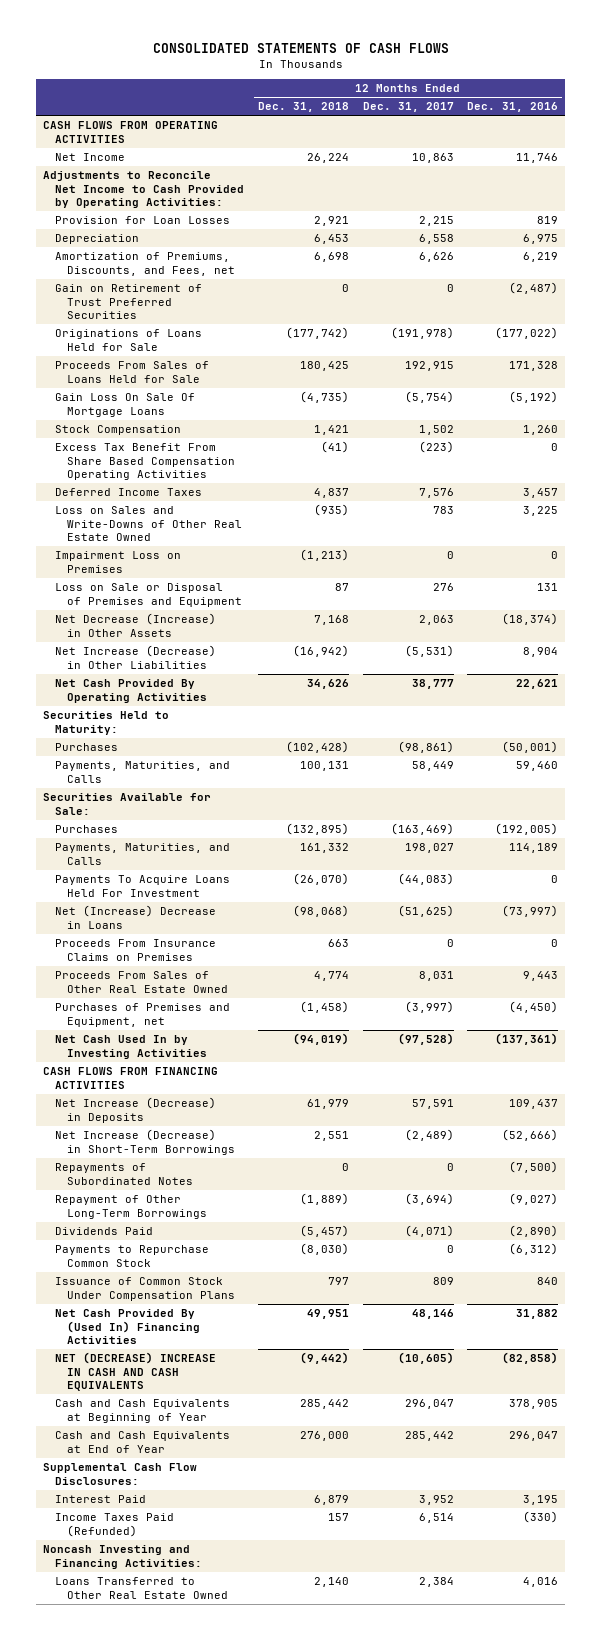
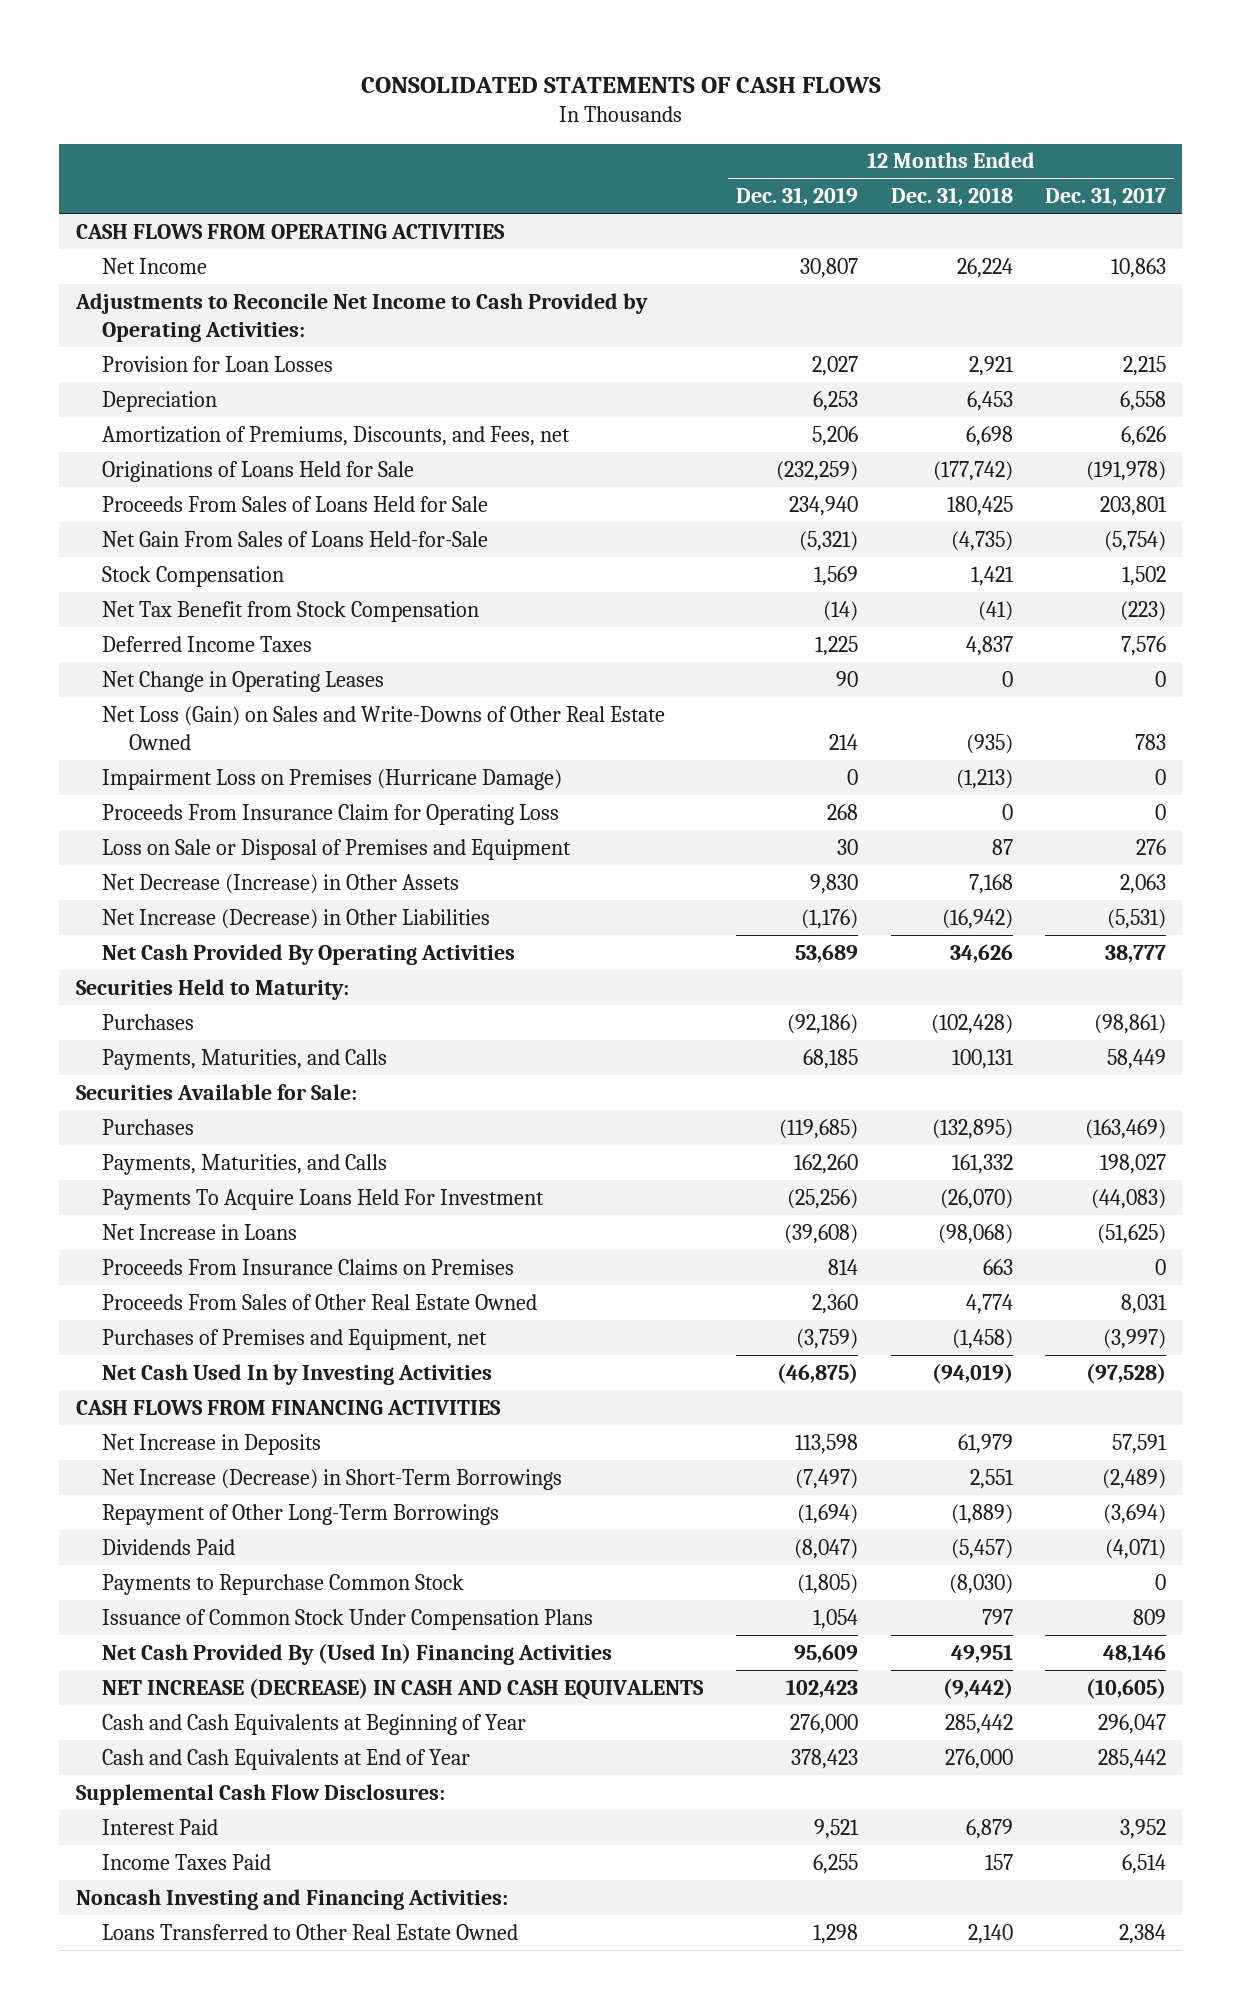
[467,102,559,113] Dec. 31, 2016 -> none
none -> [736,187,859,207] Dec. 31, 2019
[54,284,202,320] Gain on Retirement of Trust Preferred Securities -> none
[404,361,454,372] 192,915 -> [1100,495,1168,516] 203,801
[54,393,195,417] Gain Loss On Sale Of Mortgage Loans -> [102,530,489,547] Net Gain From Sales of Loans Held-for-Sale
[54,443,235,481] Excess Tax Benefit From Share Based Compensation Operating Activities -> [102,600,480,622] Net Tax Benefit from Stock Compensation
none -> [102,670,385,692] Net Change in Operating Leases
[54,506,242,542] Loss on Sales and Write-Downs of Other Real Estate Owned -> [102,705,666,750] Net Loss (Gain) on Sales and Write-Downs of Other Real Estate Owned
[54,551,181,573] Impairment Loss on Premises -> [102,768,563,790] Impairment Loss on Premises (Hurricane Damage)
none -> [102,803,560,825] Proceeds From Insurance Claim for Operating Loss
[54,905,216,929] Net (Increase) Decrease in Loans -> [102,1223,298,1240] Net Increase in Loans
[54,1097,216,1123] Net Increase (Decrease) in Deposits -> [102,1433,322,1455] Net Increase in Deposits
[54,1163,193,1185] Repayments of Subordinated Notes -> none
[54,1352,216,1392] NET (DECREASE) INCREASE IN CASH AND CASH EQUIVALENTS -> [102,1677,705,1700] NET INCREASE (DECREASE) IN CASH AND CASH EQUIVALENTS
[54,1513,174,1537] Income Taxes Paid (Refunded) -> [102,1853,272,1870] Income Taxes Paid

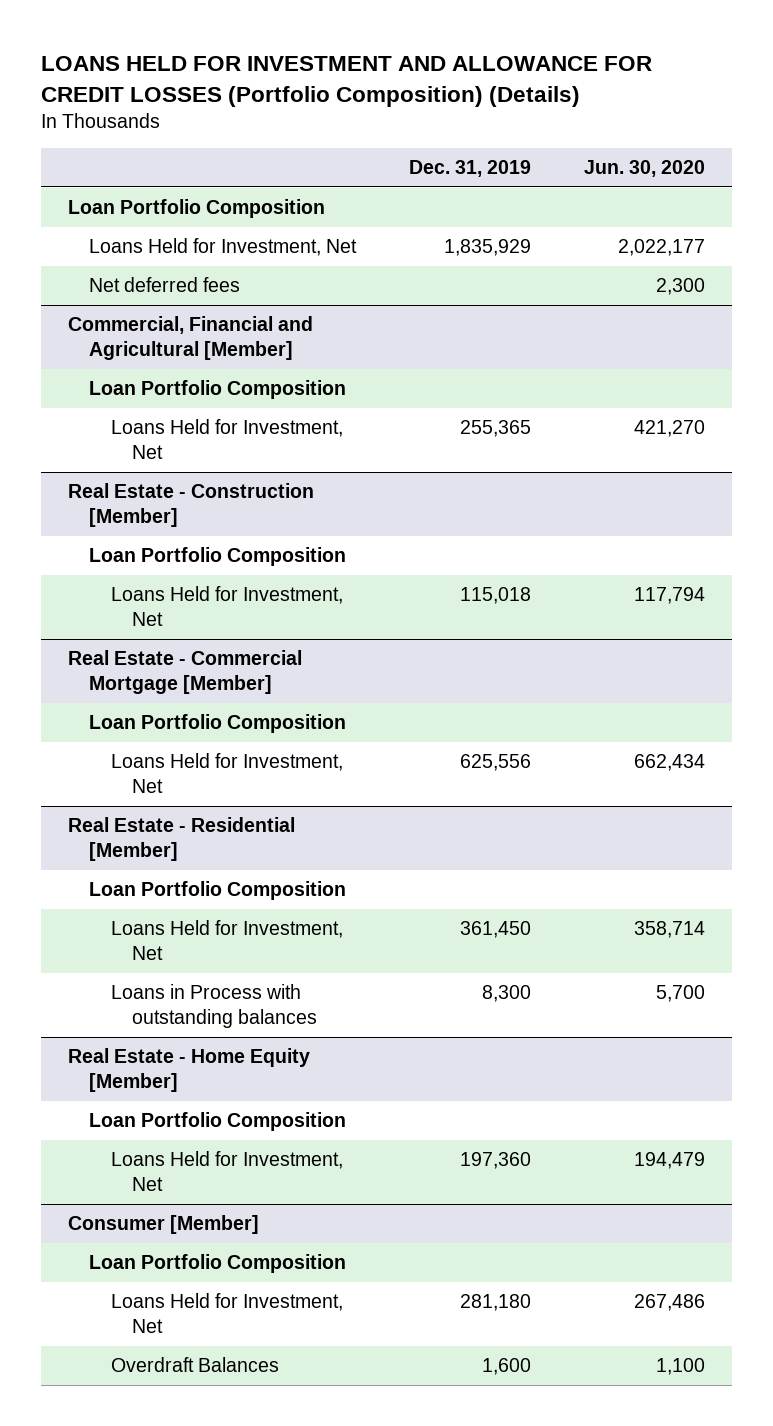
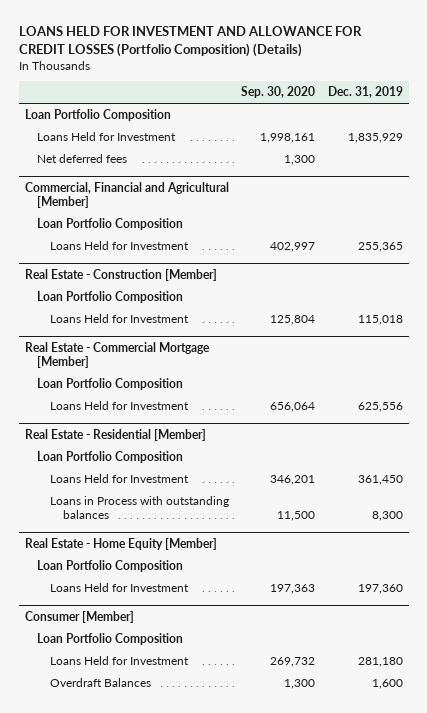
[584,159,706,177] Jun. 30, 2020 -> none
none -> [241,86,316,99] Sep. 30, 2020
[89,238,358,257] Loans Held for Investment, Net -> [37,132,177,142] Loans Held for Investment
[110,419,343,459] Loans Held for Investment, Net -> [50,241,190,251] Loans Held for Investment
[110,586,343,626] Loans Held for Investment, Net -> [50,314,190,324] Loans Held for Investment
[110,753,343,793] Loans Held for Investment, Net -> [50,401,190,411] Loans Held for Investment
[110,920,343,960] Loans Held for Investment, Net -> [50,474,190,484] Loans Held for Investment
[110,1151,343,1191] Loans Held for Investment, Net -> [50,583,190,593] Loans Held for Investment
[110,1293,343,1333] Loans Held for Investment, Net -> [50,656,190,666] Loans Held for Investment

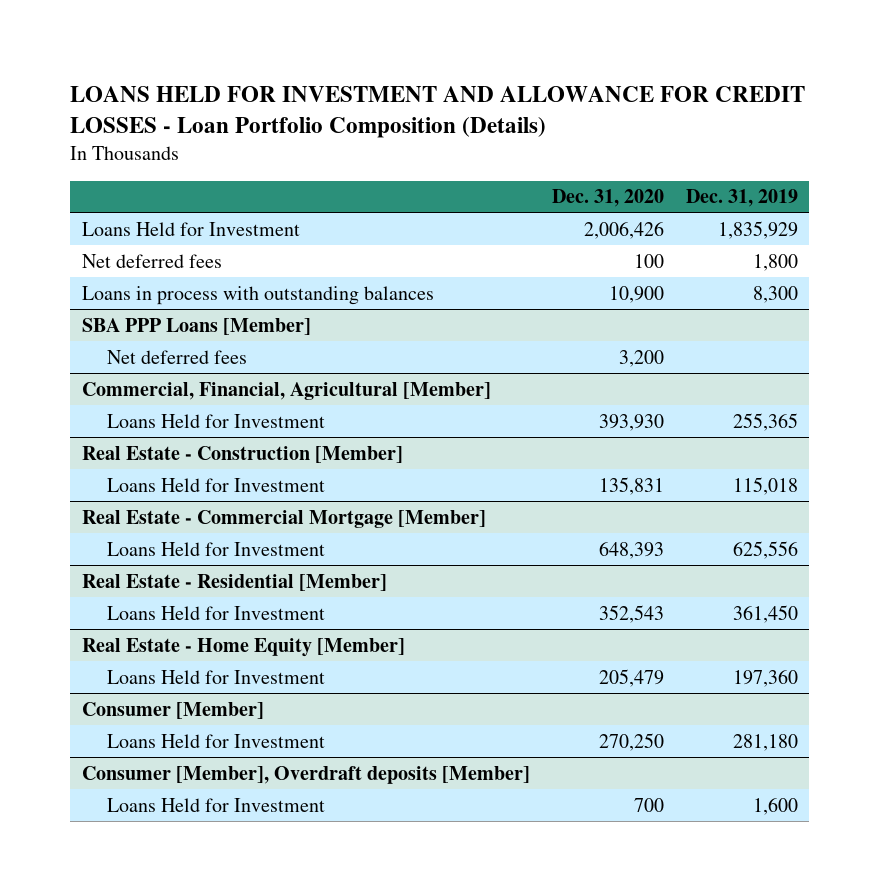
[18,26,362,58] LOANS HELD FOR INVESTMENT AND ALLOWANCE FOR CREDIT LOSSES (Portfolio Composition) (Details) -> [70,85,806,139] LOANS HELD FOR INVESTMENT AND ALLOWANCE FOR CREDIT LOSSES - Loan Portfolio Composition (Details)
[241,86,316,99] Sep. 30, 2020 -> none
none -> [551,189,664,208] Dec. 31, 2020
[24,109,171,122] Loan Portfolio Composition -> none
none -> [81,253,222,268] Net deferred fees
none -> [81,285,434,305] Loans in process with outstanding balances
none -> [81,317,311,335] SBA PPP Loans [Member]
[37,218,184,231] Loan Portfolio Composition -> none
[24,182,229,209] Commercial, Financial and Agricultural [Member] -> [81,381,491,400] Commercial, Financial, Agricultural [Member]
[37,291,184,304] Loan Portfolio Composition -> none
[37,378,184,391] Loan Portfolio Composition -> none
[37,451,184,464] Loan Portfolio Composition -> none
[50,496,230,520] Loans in Process with outstanding balances -> none
[37,560,184,573] Loan Portfolio Composition -> none
[37,633,184,646] Loan Portfolio Composition -> none
[50,678,152,688] Overdraft Balances -> none
none -> [81,765,530,784] Consumer [Member], Overdraft deposits [Member]
none -> [106,797,325,812] Loans Held for Investment

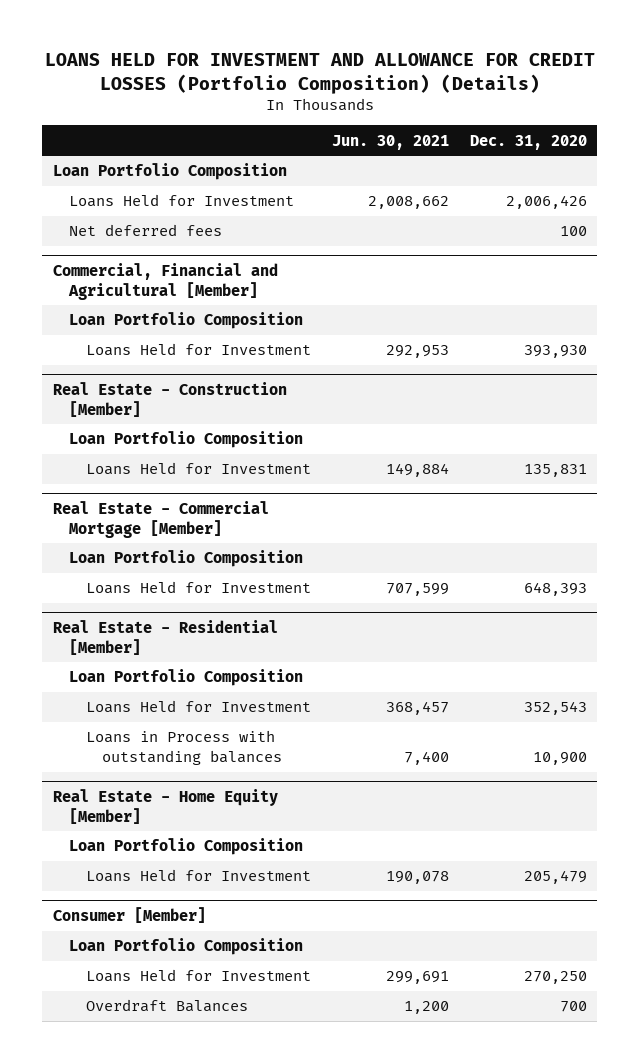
[70,85,806,139] LOANS HELD FOR INVESTMENT AND ALLOWANCE FOR CREDIT LOSSES - Loan Portfolio Composition (Details) -> [44,52,595,94] LOANS HELD FOR INVESTMENT AND ALLOWANCE FOR CREDIT LOSSES (Portfolio Composition) (Details)
[685,189,798,208] Dec. 31, 2019 -> none
none -> [331,134,449,150] Jun. 30, 2021
none -> [52,163,287,181] Loan Portfolio Composition
[81,285,434,305] Loans in process with outstanding balances -> none
[81,317,311,335] SBA PPP Loans [Member] -> none
[106,349,247,364] Net deferred fees -> none
[81,381,491,400] Commercial, Financial, Agricultural [Member] -> [52,263,278,300] Commercial, Financial and Agricultural [Member]
none -> [69,312,304,330] Loan Portfolio Composition
none -> [69,431,304,449] Loan Portfolio Composition
none -> [69,550,304,568] Loan Portfolio Composition
none -> [69,669,304,687] Loan Portfolio Composition
none -> [85,730,283,765] Loans in Process with outstanding balances
none -> [69,838,304,856] Loan Portfolio Composition
none -> [69,938,304,956] Loan Portfolio Composition
[81,765,530,784] Consumer [Member], Overdraft deposits [Member] -> none
[106,797,325,812] Loans Held for Investment -> none
none -> [85,999,248,1013] Overdraft Balances

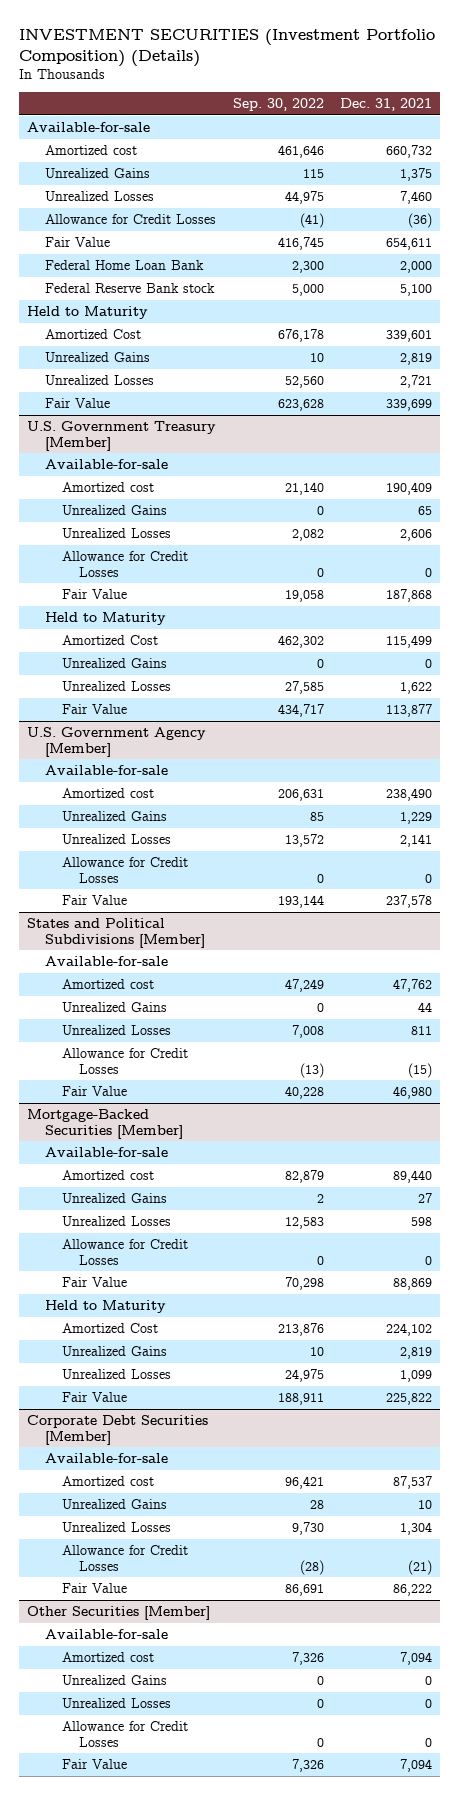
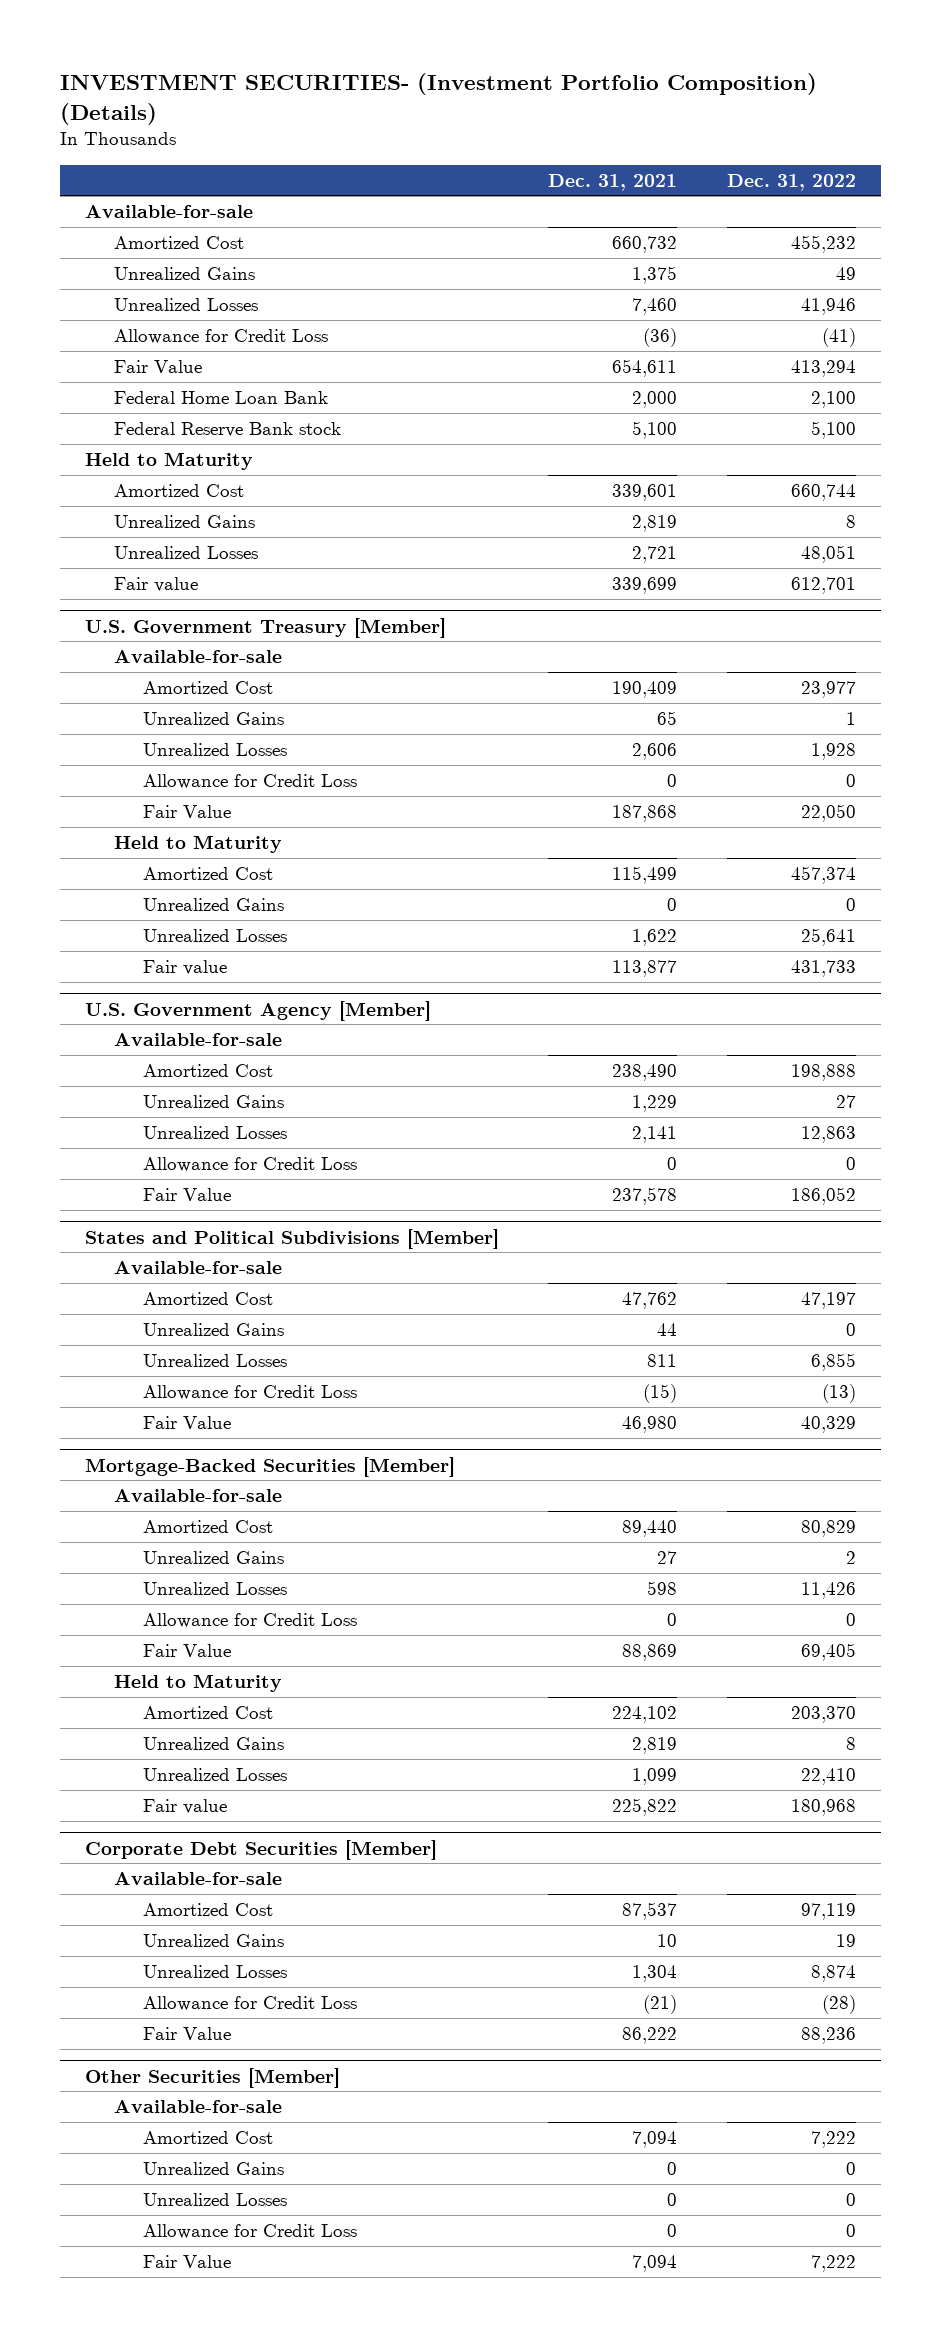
[19,28,436,67] INVESTMENT SECURITIES (Investment Portfolio Composition) (Details) -> [60,72,818,125] INVESTMENT SECURITIES- (Investment Portfolio Composition) (Details)
[232,98,324,112] Sep. 30, 2022 -> none
none -> [726,173,856,191] Dec. 31, 2022
[44,144,137,155] Amortized cost -> [113,235,244,249] Amortized Cost
[44,213,216,224] Allowance for Credit Losses -> [113,328,328,344] Allowance for Credit Loss
[44,397,110,408] Fair Value -> [113,576,198,592] Fair value
[61,481,154,492] Amortized cost -> [142,680,273,694] Amortized Cost
[61,550,188,577] Allowance for Credit Losses -> [142,773,357,789] Allowance for Credit Loss
[61,703,127,714] Fair Value -> [142,959,227,975] Fair value
[61,787,154,798] Amortized cost -> [142,1063,273,1077] Amortized Cost
[61,856,188,883] Allowance for Credit Losses -> [142,1156,357,1172] Allowance for Credit Loss
[61,978,154,989] Amortized cost -> [142,1291,273,1305] Amortized Cost
[61,1047,188,1074] Allowance for Credit Losses -> [142,1384,357,1400] Allowance for Credit Loss
[61,1169,154,1180] Amortized cost -> [142,1519,273,1533] Amortized Cost
[61,1238,188,1265] Allowance for Credit Losses -> [142,1612,357,1628] Allowance for Credit Loss
[61,1391,127,1402] Fair Value -> [142,1798,227,1814] Fair value
[61,1475,154,1486] Amortized cost -> [142,1902,273,1916] Amortized Cost
[61,1544,188,1571] Allowance for Credit Losses -> [142,1995,357,2011] Allowance for Credit Loss
[61,1651,154,1662] Amortized cost -> [142,2130,273,2144] Amortized Cost
[61,1720,188,1747] Allowance for Credit Losses -> [142,2223,357,2239] Allowance for Credit Loss

